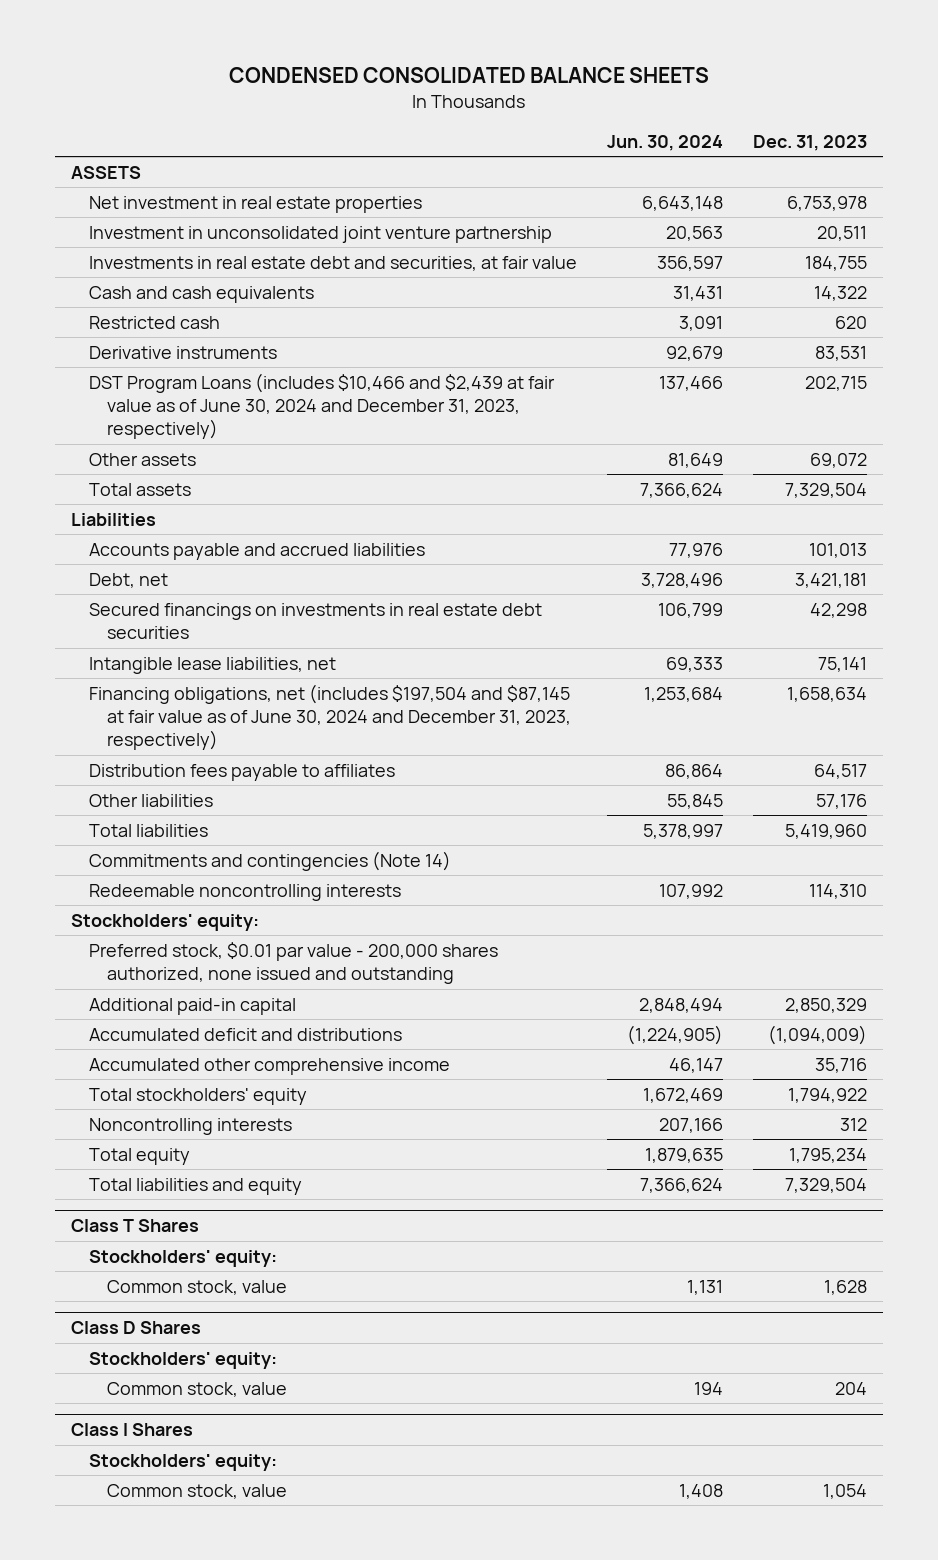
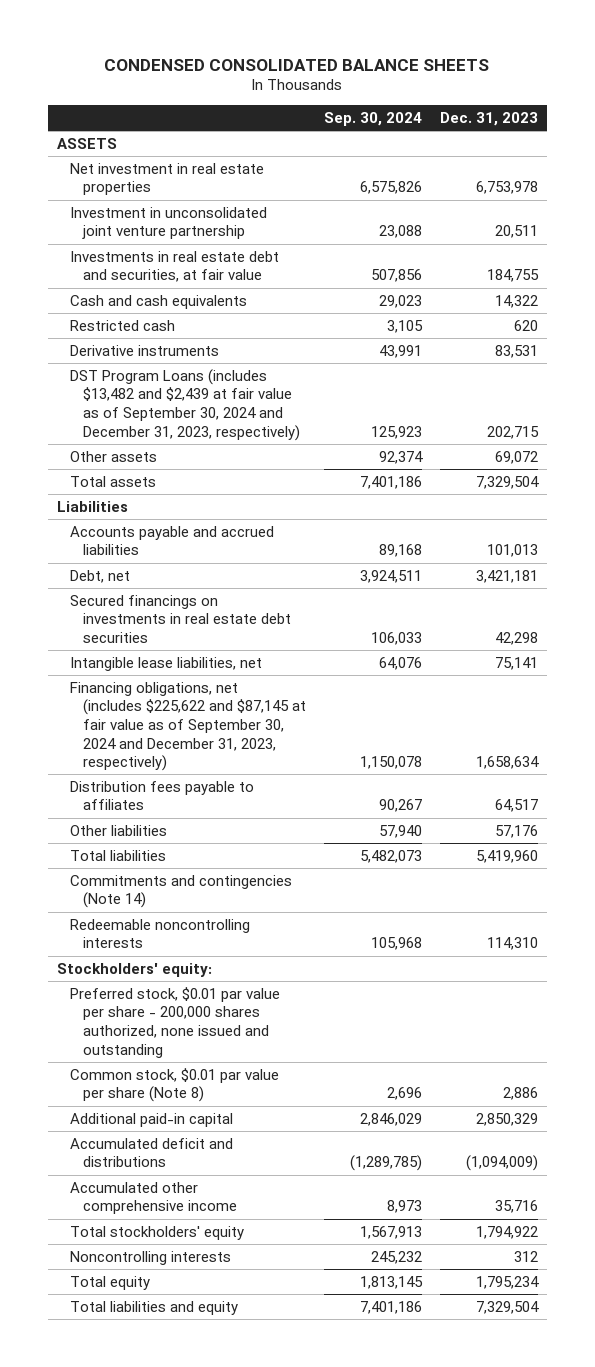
[607,134,724,151] Jun. 30, 2024 -> none
none -> [324,112,423,127] Sep. 30, 2024
[88,372,555,440] DST Program Loans (includes $10,466 and $2,439 at fair value as of June 30, 2024 and December 31, 2023, respectively) -> [69,368,300,441] DST Program Loans (includes $13,482 and $2,439 at fair value as of September 30, 2024 and December 31, 2023, respectively)
[88,683,572,751] Financing obligations, net (includes $197,504 and $87,145 at fair value as of June 30, 2024 and December 31, 2023, respectively) -> [69,681,306,772] Financing obligations, net (includes $225,622 and $87,145 at fair value as of September 30, 2024 and December 31, 2023, respectively)
[88,941,498,984] Preferred stock, $0.01 par value - 200,000 shares authorized, none issued and outstanding -> [69,986,280,1058] Preferred stock, $0.01 par value per share - 200,000 shares authorized, none issued and outstanding
none -> [69,1067,279,1103] Common stock, $0.01 par value per share (Note 8)
[70,1219,199,1233] Class T Shares -> none
[88,1249,277,1267] Stockholders' equity: -> none
[107,1279,288,1295] Common stock, value -> none
[70,1321,201,1335] Class D Shares -> none
[88,1351,277,1369] Stockholders' equity: -> none
[107,1381,288,1397] Common stock, value -> none
[70,1423,193,1437] Class I Shares -> none
[88,1453,277,1471] Stockholders' equity: -> none
[107,1483,288,1499] Common stock, value -> none

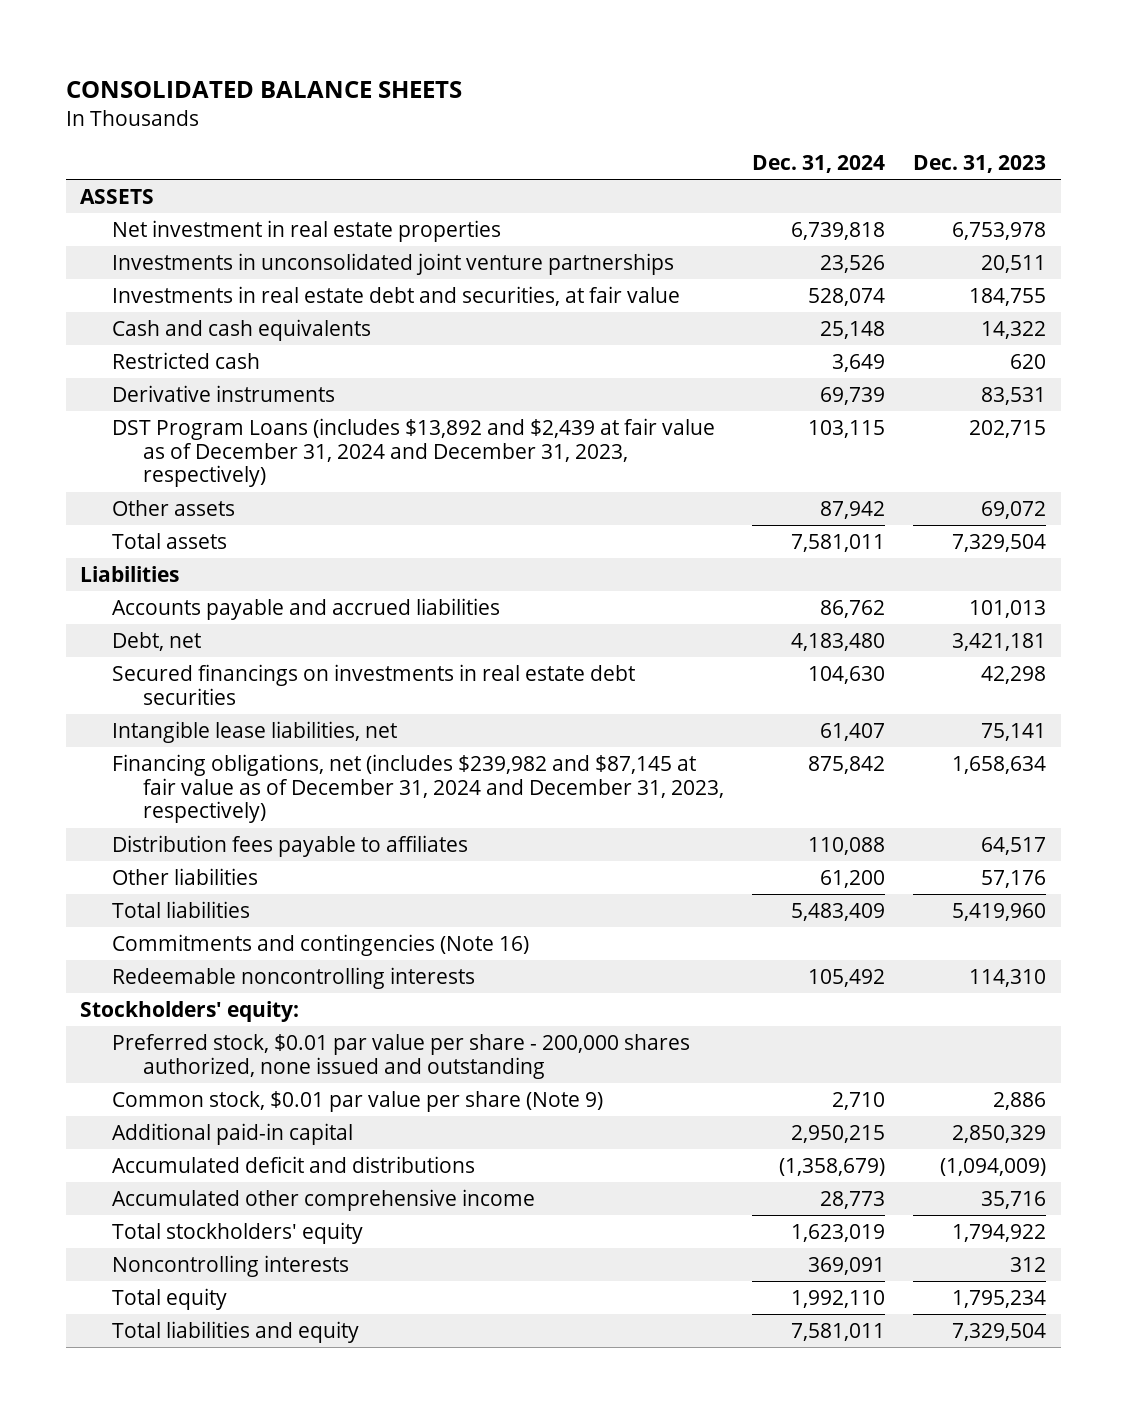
[104,58,490,71] CONDENSED CONSOLIDATED BALANCE SHEETS -> [66,81,463,99] CONSOLIDATED BALANCE SHEETS
[324,112,423,127] Sep. 30, 2024 -> none
none -> [752,154,886,173] Dec. 31, 2024
[69,206,267,240] Investment in unconsolidated joint venture partnership -> [111,252,674,275] Investments in unconsolidated joint venture partnerships
[69,368,300,441] DST Program Loans (includes $13,482 and $2,439 at fair value as of September 30, 2024 and December 31, 2023, respectively) -> [111,417,715,488] DST Program Loans (includes $13,892 and $2,439 at fair value as of December 31, 2024 and December 31, 2023, respectively)
[69,681,306,772] Financing obligations, net (includes $225,622 and $87,145 at fair value as of September 30, 2024 and December 31, 2023, respectively) -> [111,753,725,824] Financing obligations, net (includes $239,982 and $87,145 at fair value as of December 31, 2024 and December 31, 2023, respectively)
[69,874,292,909] Commitments and contingencies (Note 14) -> [111,933,529,956] Commitments and contingencies (Note 16)
[69,1067,279,1103] Common stock, $0.01 par value per share (Note 8) -> [111,1090,603,1112] Common stock, $0.01 par value per share (Note 9)

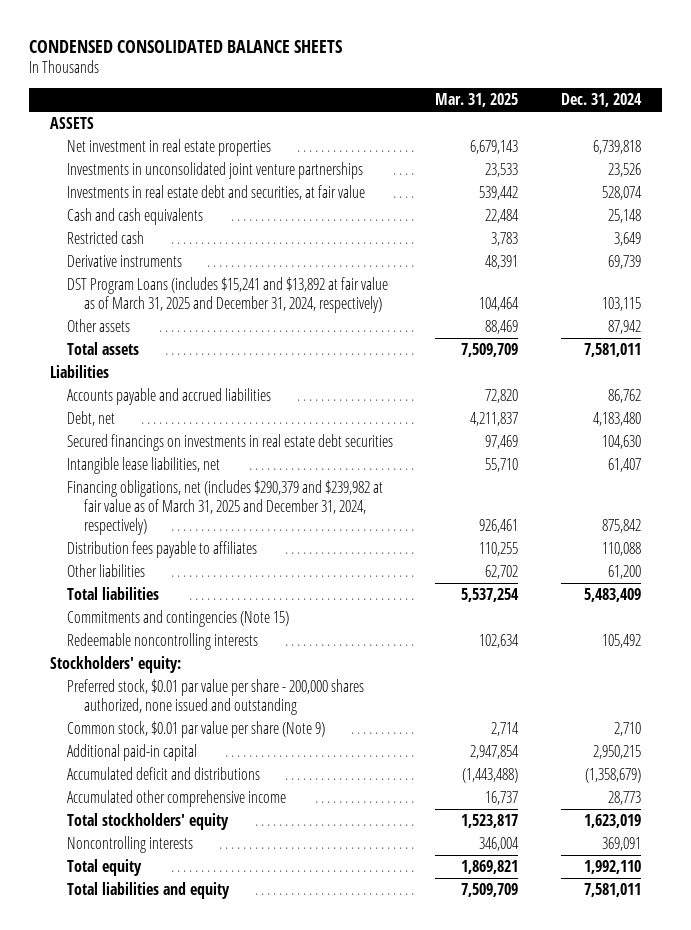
[66,81,463,99] CONSOLIDATED BALANCE SHEETS -> [28,39,342,53] CONDENSED CONSOLIDATED BALANCE SHEETS
[913,154,1047,173] Dec. 31, 2023 -> none
none -> [435,93,519,108] Mar. 31, 2025
[111,417,715,488] DST Program Loans (includes $13,892 and $2,439 at fair value as of December 31, 2024 and December 31, 2023, respectively) -> [66,276,388,313] DST Program Loans (includes $15,241 and $13,892 at fair value as of March 31, 2025 and December 31, 2024, respectively)
[111,753,725,824] Financing obligations, net (includes $239,982 and $87,145 at fair value as of December 31, 2024 and December 31, 2023, respectively) -> [66,479,383,535] Financing obligations, net (includes $290,379 and $239,982 at fair value as of March 31, 2025 and December 31, 2024, respectively)
[111,933,529,956] Commitments and contingencies (Note 16) -> [66,609,289,627] Commitments and contingencies (Note 15)

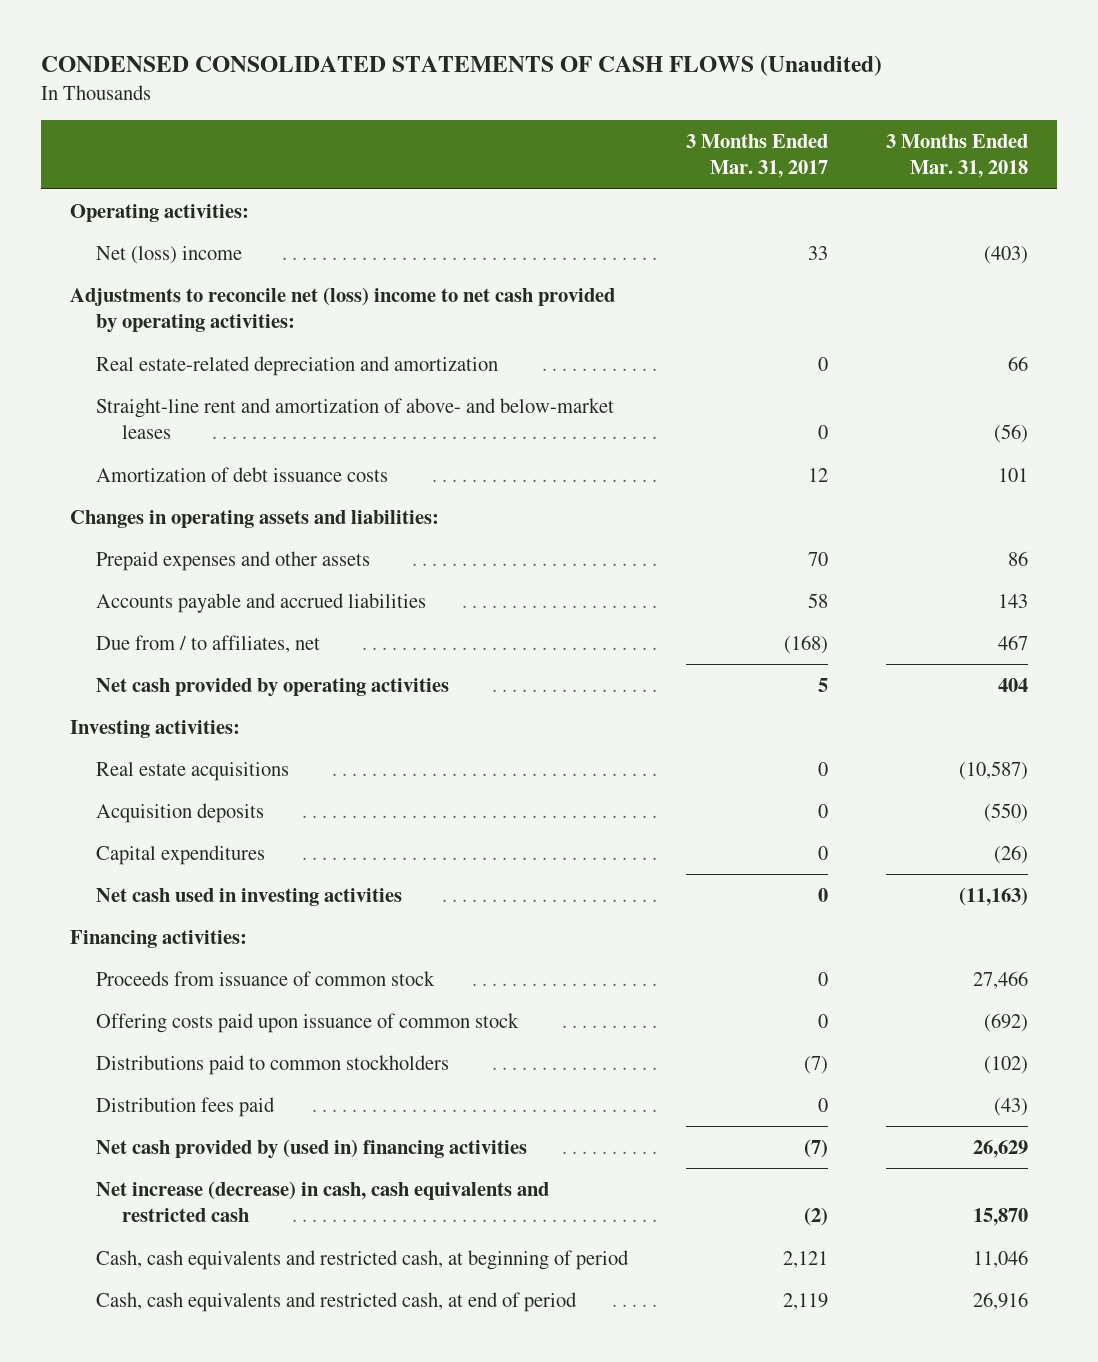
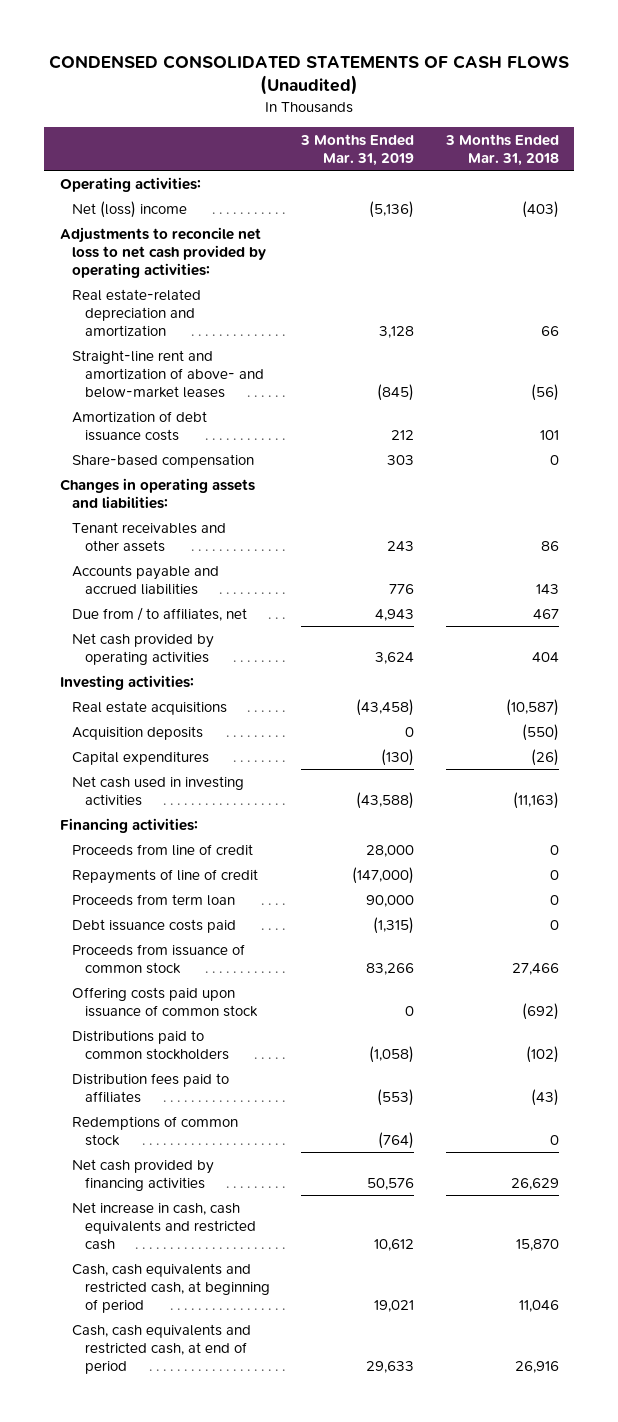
[685,133,828,179] 3 Months Ended Mar. 31, 2017 -> none
none -> [300,133,415,166] 3 Months Ended Mar. 31, 2019
[69,286,615,334] Adjustments to reconcile net (loss) income to net cash provided by operating activities: -> [59,226,267,278] Adjustments to reconcile net loss to net cash provided by operating activities:
none -> [72,453,255,468] Share-based compensation
[95,550,370,571] Prepaid expenses and other assets -> [72,521,227,552] Tenant receivables and other assets
none -> [72,843,254,856] Proceeds from line of credit
none -> [72,868,259,884] Repayments of line of credit
none -> [72,893,236,906] Proceeds from term loan
none -> [72,918,237,933] Debt issuance costs paid
[95,1096,275,1117] Distribution fees paid -> [72,1072,230,1103] Distribution fees paid to affiliates
none -> [72,1115,239,1146] Redemptions of common stock
[95,1138,527,1159] Net cash provided by (used in) financing activities -> [72,1158,215,1191] Net cash provided by financing activities
[95,1180,549,1223] Net increase (decrease) in cash, cash equivalents and restricted cash -> [72,1201,256,1250] Net increase in cash, cash equivalents and restricted cash

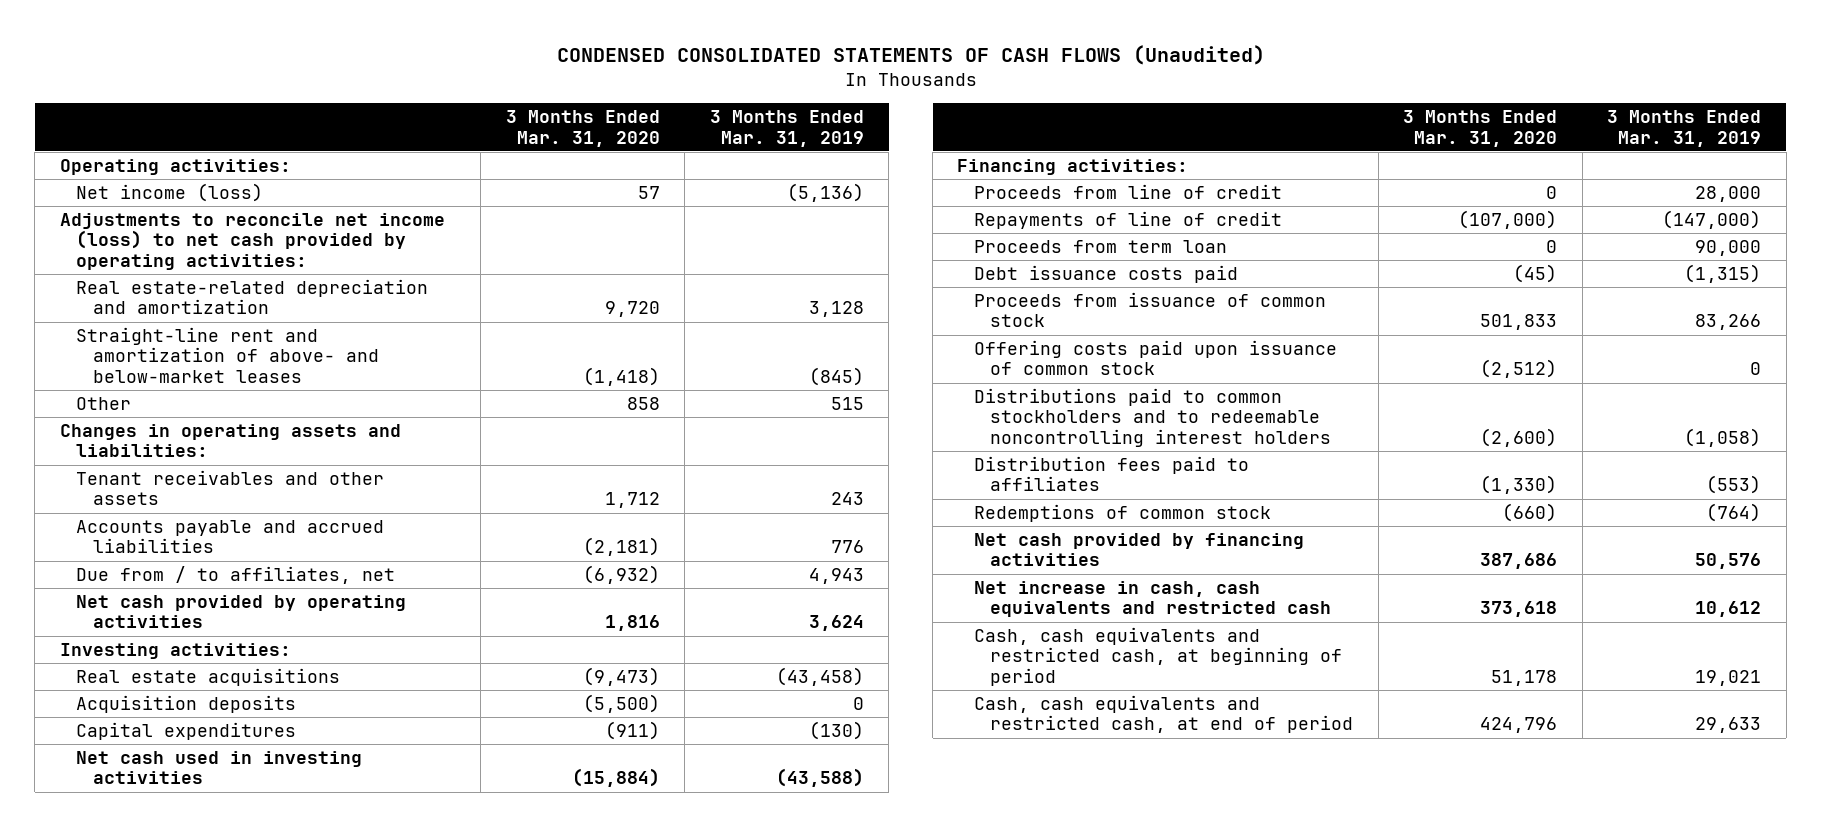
[444,133,559,166] 3 Months Ended Mar. 31, 2018 -> none
none -> [505,110,660,147] 3 Months Ended Mar. 31, 2020
[72,200,188,218] Net (loss) income -> [76,182,264,202] Net income (loss)
[59,226,267,278] Adjustments to reconcile net loss to net cash provided by operating activities: -> [59,212,445,271] Adjustments to reconcile net income (loss) to net cash provided by operating activities:
[72,410,208,441] Amortization of debt issuance costs -> none
[72,453,255,468] Share-based compensation -> none
none -> [76,396,132,410] Other
[72,1029,229,1060] Distributions paid to common stockholders -> [973,387,1332,448] Distributions paid to common stockholders and to redeemable noncontrolling interest holders

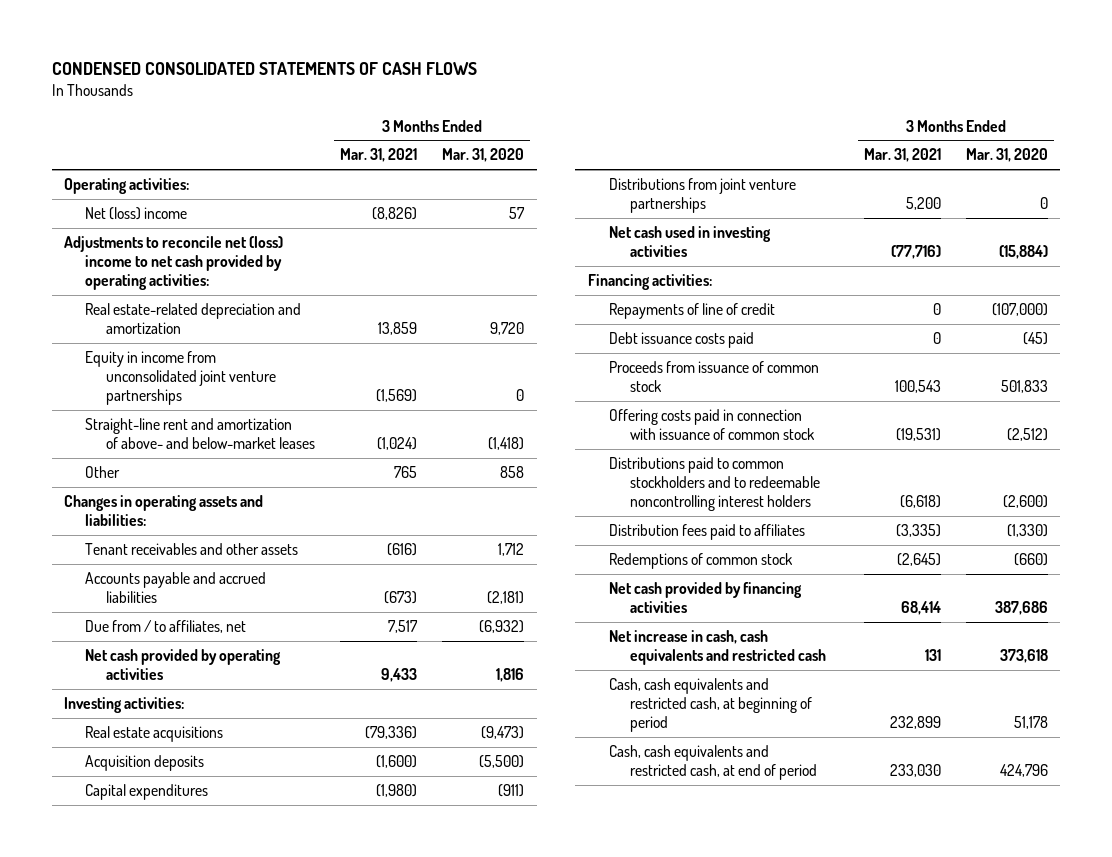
[556,45,1265,66] CONDENSED CONSOLIDATED STATEMENTS OF CASH FLOWS (Unaudited) -> [51,62,477,76] CONDENSED CONSOLIDATED STATEMENTS OF CASH FLOWS
[709,110,864,147] 3 Months Ended Mar. 31, 2019 -> none
none -> [340,148,418,163] Mar. 31, 2021
[76,182,264,202] Net income (loss) -> [85,207,188,221] Net (loss) income
[59,212,445,271] Adjustments to reconcile net income (loss) to net cash provided by operating activities: -> [63,236,283,290] Adjustments to reconcile net (loss) income to net cash provided by operating activities:
none -> [85,351,277,405] Equity in income from unconsolidated joint venture partnerships
none -> [608,178,796,213] Distributions from joint venture partnerships
[973,183,1282,199] Proceeds from line of credit -> none
[973,239,1227,253] Proceeds from term loan -> none
[973,339,1337,376] Offering costs paid upon issuance of common stock -> [608,409,815,440] Offering costs paid in connection with issuance of common stock

